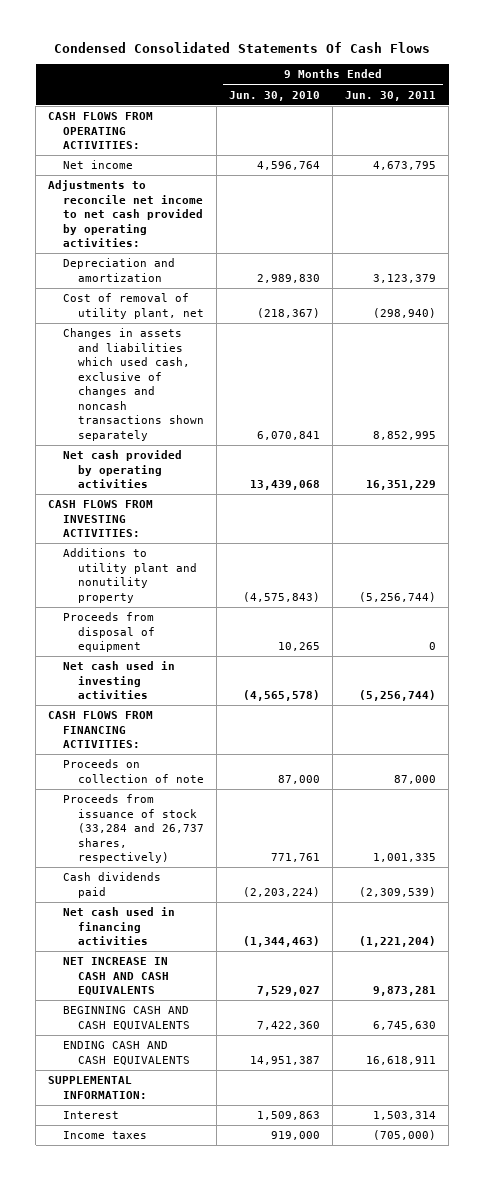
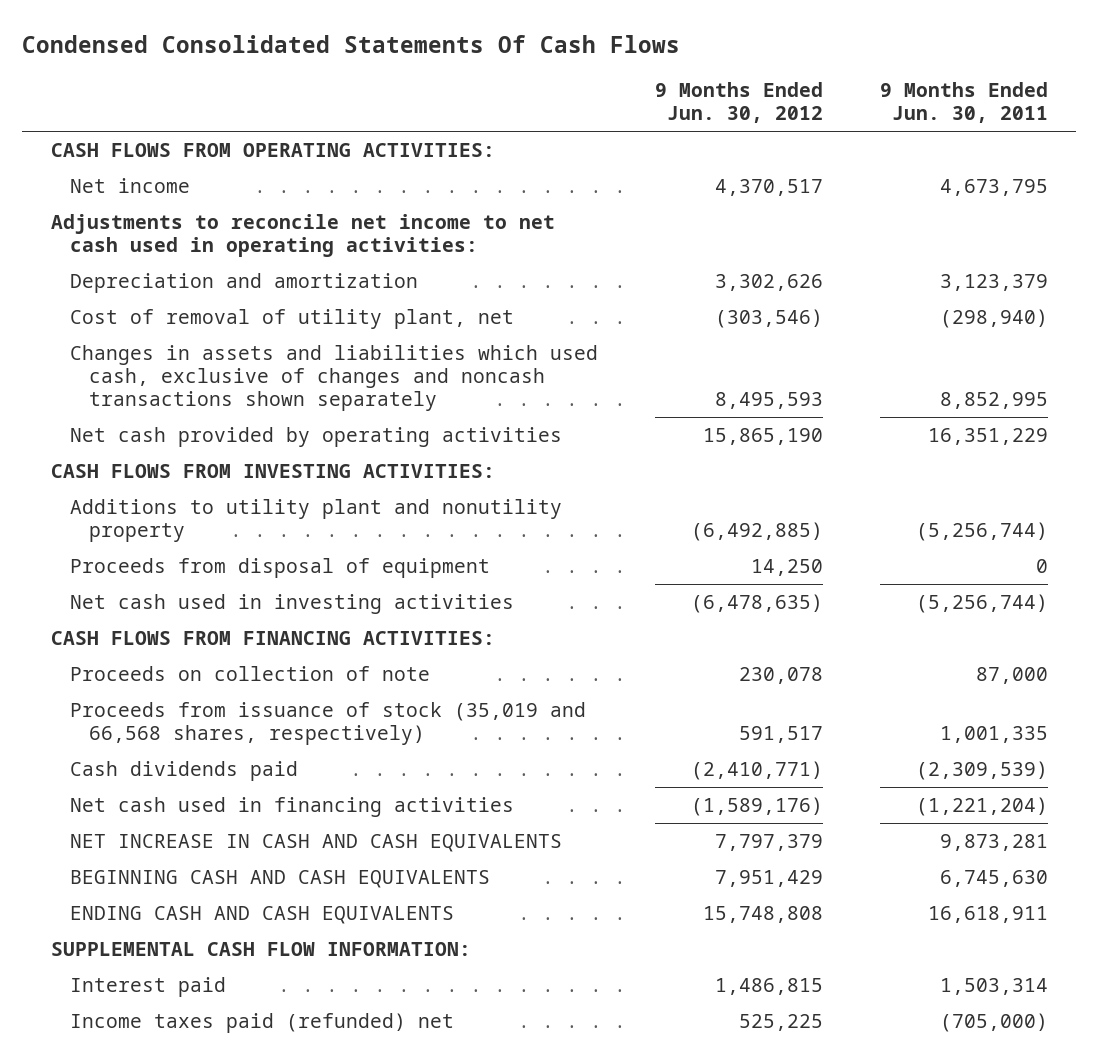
[229,90,321,101] Jun. 30, 2010 -> none
none -> [654,82,823,124] 9 Months Ended Jun. 30, 2012
[48,180,204,248] Adjustments to reconcile net income to net cash provided by operating activities: -> [50,214,555,257] Adjustments to reconcile net income to net cash used in operating activities:
[63,794,205,864] Proceeds from issuance of stock (33,284 and 26,737 shares, respectively) -> [69,702,586,745] Proceeds from issuance of stock (35,019 and 66,568 shares, respectively)
[48,1076,148,1099] SUPPLEMENTAL INFORMATION: -> [50,942,471,957] SUPPLEMENTAL CASH FLOW INFORMATION:
[63,1111,120,1120] Interest -> [69,977,226,998] Interest paid
[63,1131,148,1140] Income taxes -> [69,1013,454,1034] Income taxes paid (refunded) net

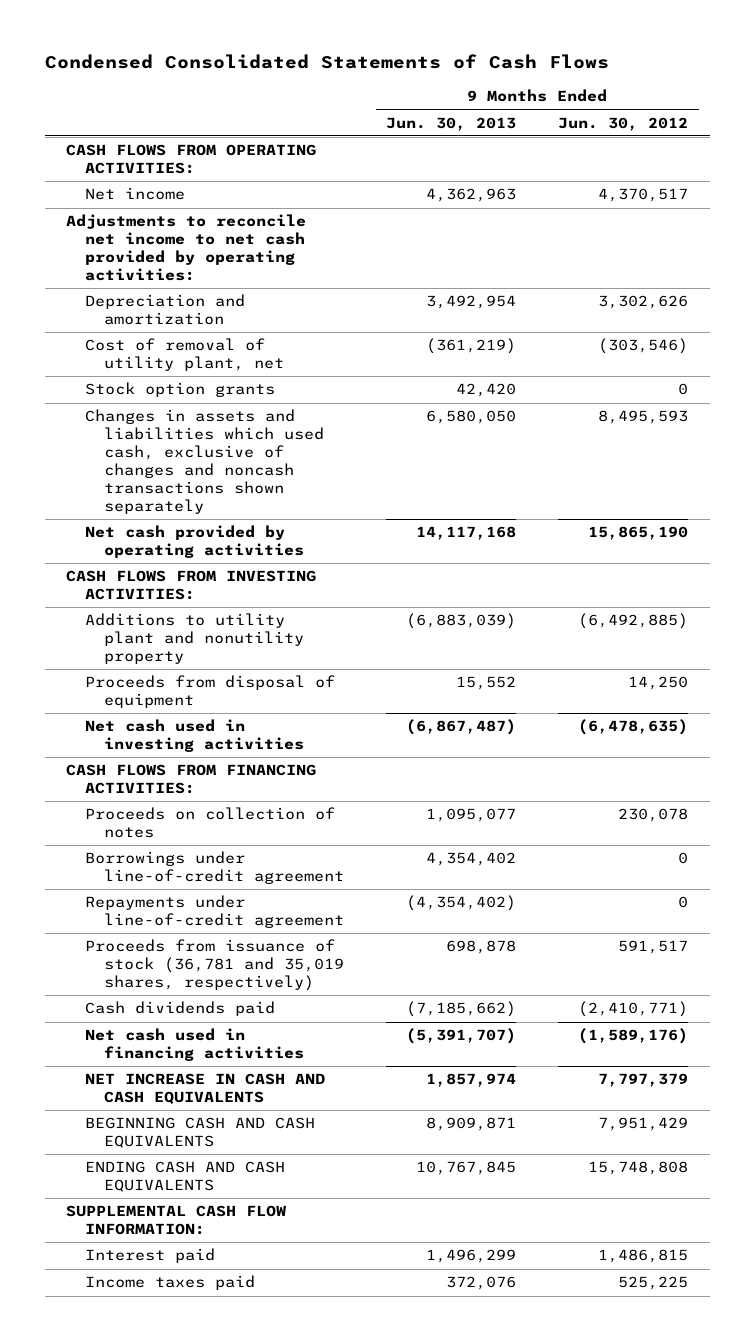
[22,34,681,53] Condensed Consolidated Statements Of Cash Flows -> [45,53,610,69] Condensed Consolidated Statements of Cash Flows
[879,82,1048,124] 9 Months Ended Jun. 30, 2011 -> none
none -> [386,116,517,131] Jun. 30, 2013
[50,214,555,257] Adjustments to reconcile net income to net cash used in operating activities: -> [66,214,307,282] Adjustments to reconcile net income to net cash provided by operating activities:
none -> [85,382,276,398] Stock option grants
[69,666,430,682] Proceeds on collection of note -> [85,807,336,839] Proceeds on collection of notes
none -> [85,851,344,885] Borrowings under line-of-credit agreement
none -> [85,895,344,929] Repayments under line-of-credit agreement
[69,702,586,745] Proceeds from issuance of stock (35,019 and 66,568 shares, respectively) -> [85,939,344,992] Proceeds from issuance of stock (36,781 and 35,019 shares, respectively)
[69,1013,454,1034] Income taxes paid (refunded) net -> [85,1275,256,1291] Income taxes paid

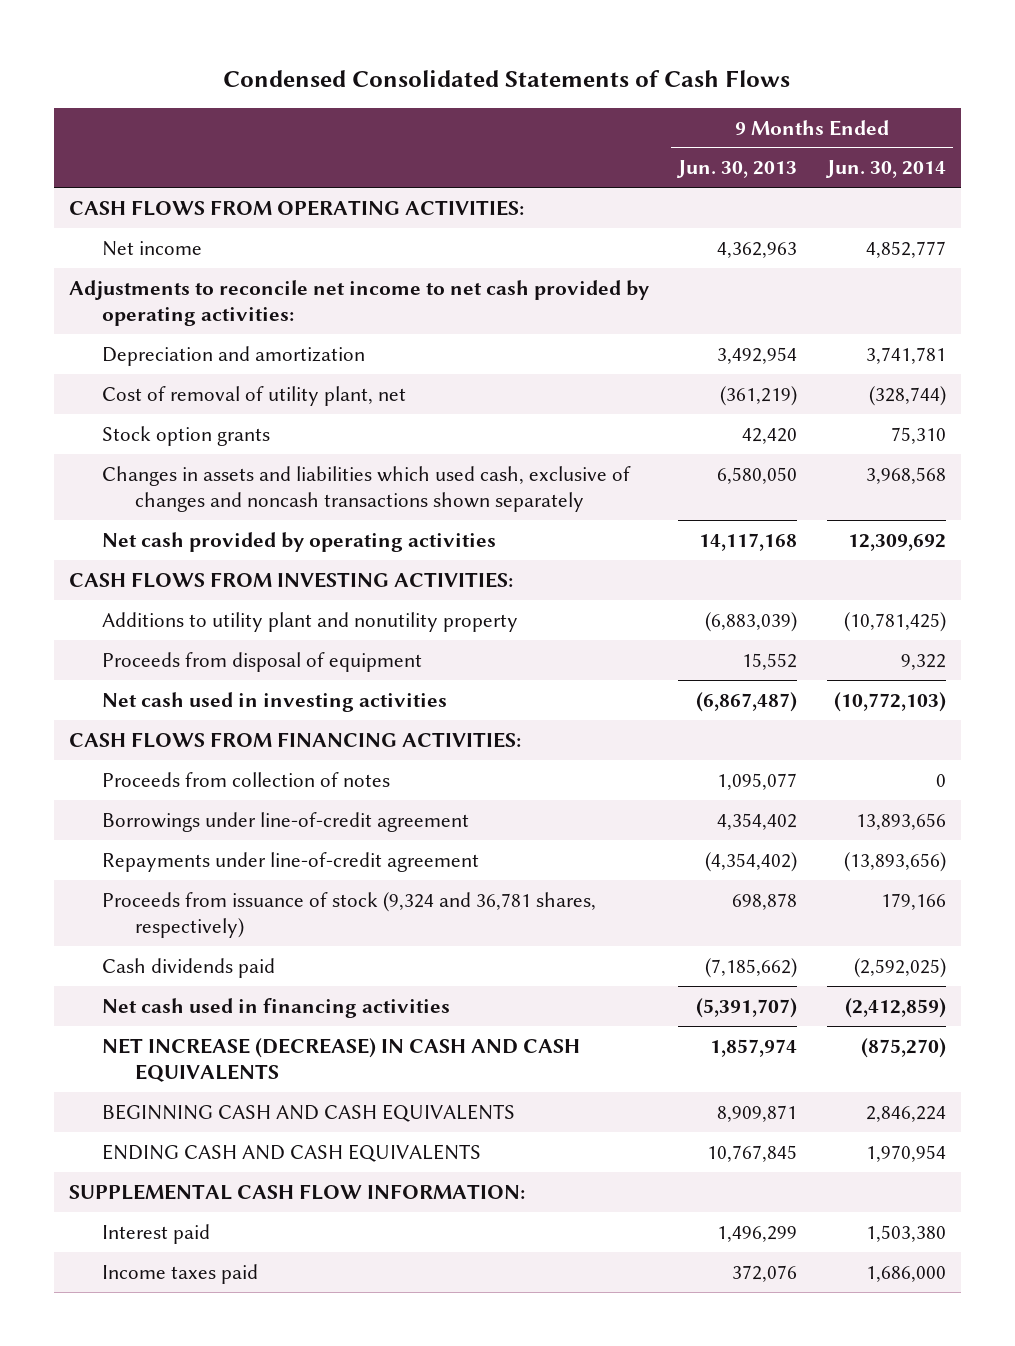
[558,116,689,131] Jun. 30, 2012 -> none
none -> [825,160,947,179] Jun. 30, 2014
[85,807,336,839] Proceeds on collection of notes -> [101,771,390,787] Proceeds from collection of notes
[85,939,344,992] Proceeds from issuance of stock (36,781 and 35,019 shares, respectively) -> [101,891,596,939] Proceeds from issuance of stock (9,324 and 36,781 shares, respectively)
[85,1073,326,1105] NET INCREASE IN CASH AND CASH EQUIVALENTS -> [101,1037,580,1083] NET INCREASE (DECREASE) IN CASH AND CASH EQUIVALENTS

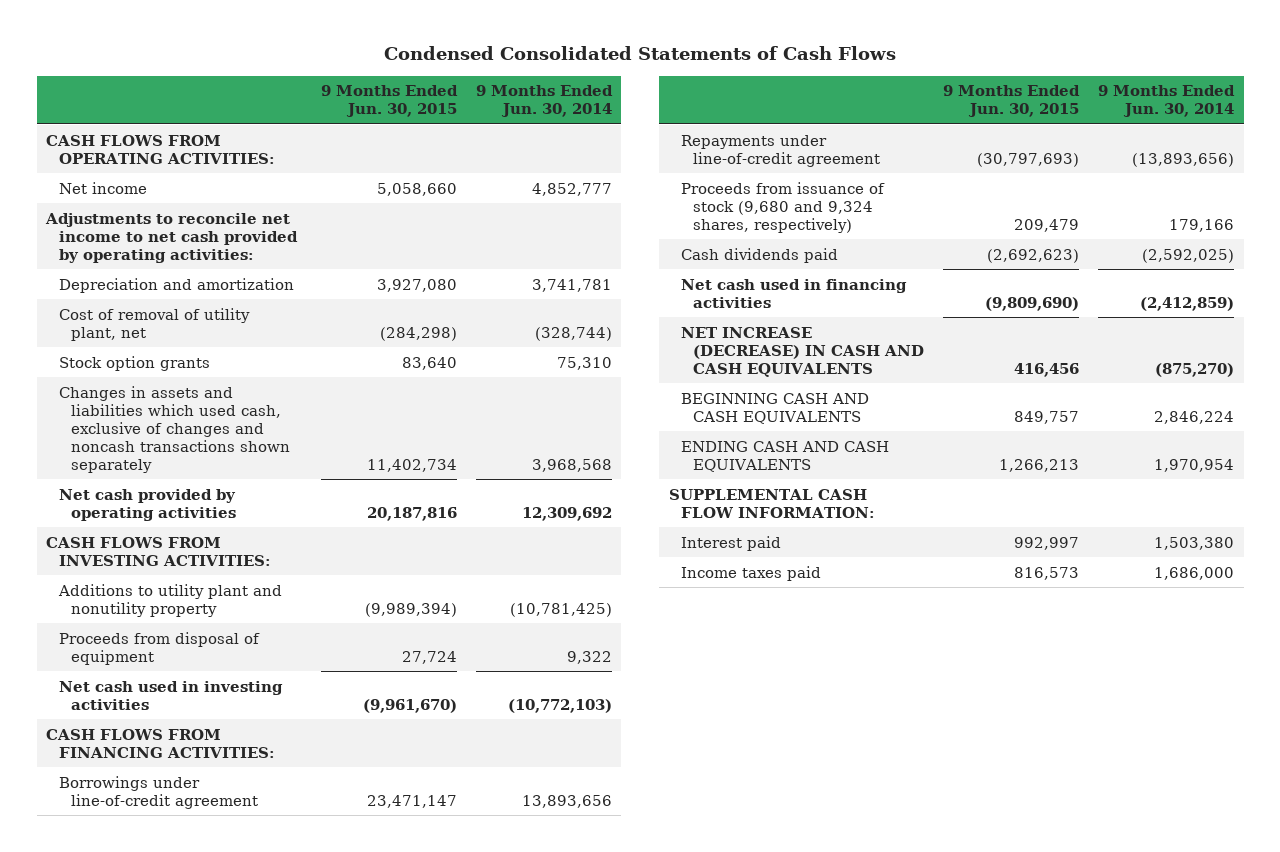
[676,160,798,179] Jun. 30, 2013 -> none
none -> [320,85,458,118] 9 Months Ended Jun. 30, 2015
[101,771,390,787] Proceeds from collection of notes -> none
[101,891,596,939] Proceeds from issuance of stock (9,324 and 36,781 shares, respectively) -> [680,181,885,233] Proceeds from issuance of stock (9,680 and 9,324 shares, respectively)

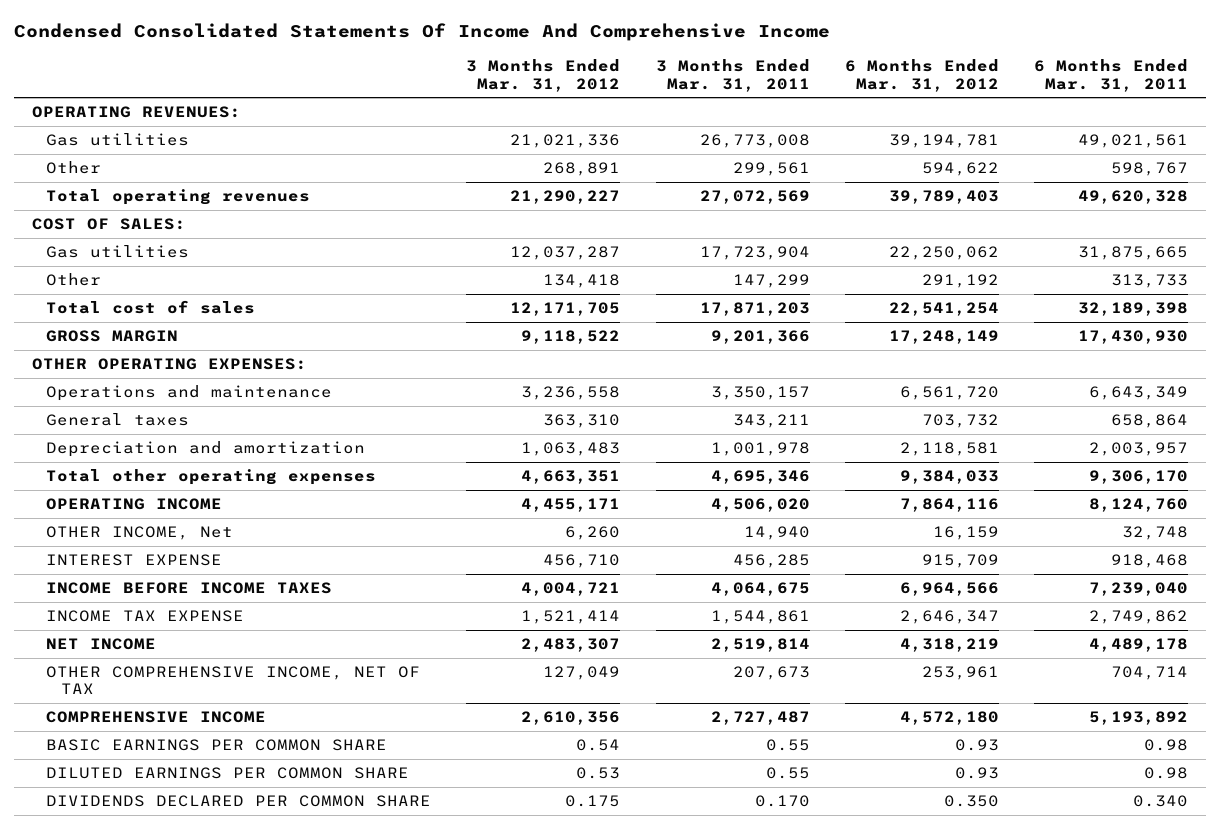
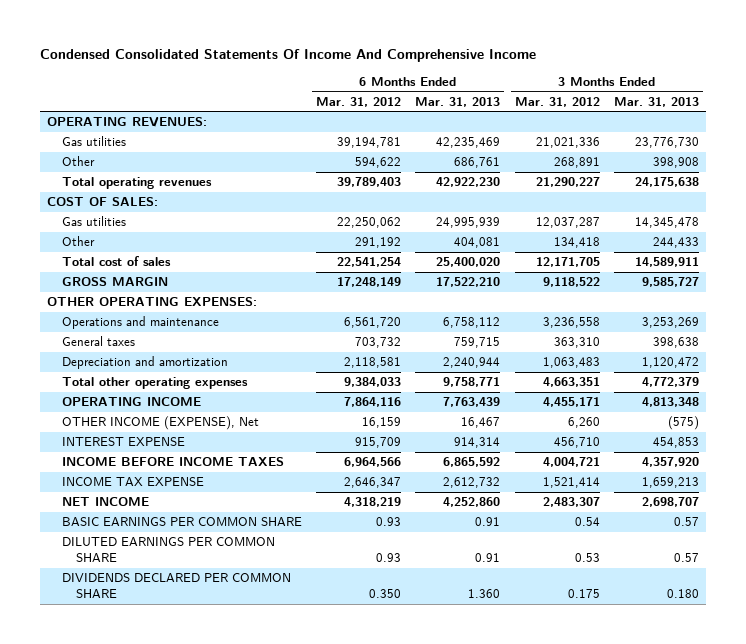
[655,59,810,92] 3 Months Ended Mar. 31, 2011 -> none
[1034,59,1189,92] 6 Months Ended Mar. 31, 2011 -> none
none -> [415,96,501,107] Mar. 31, 2013
none -> [614,96,700,107] Mar. 31, 2013
[46,526,234,541] OTHER INCOME, Net -> [61,416,259,431] OTHER INCOME (EXPENSE), Net
[46,666,421,695] OTHER COMPREHENSIVE INCOME, NET OF TAX -> none
[46,711,267,724] COMPREHENSIVE INCOME -> none

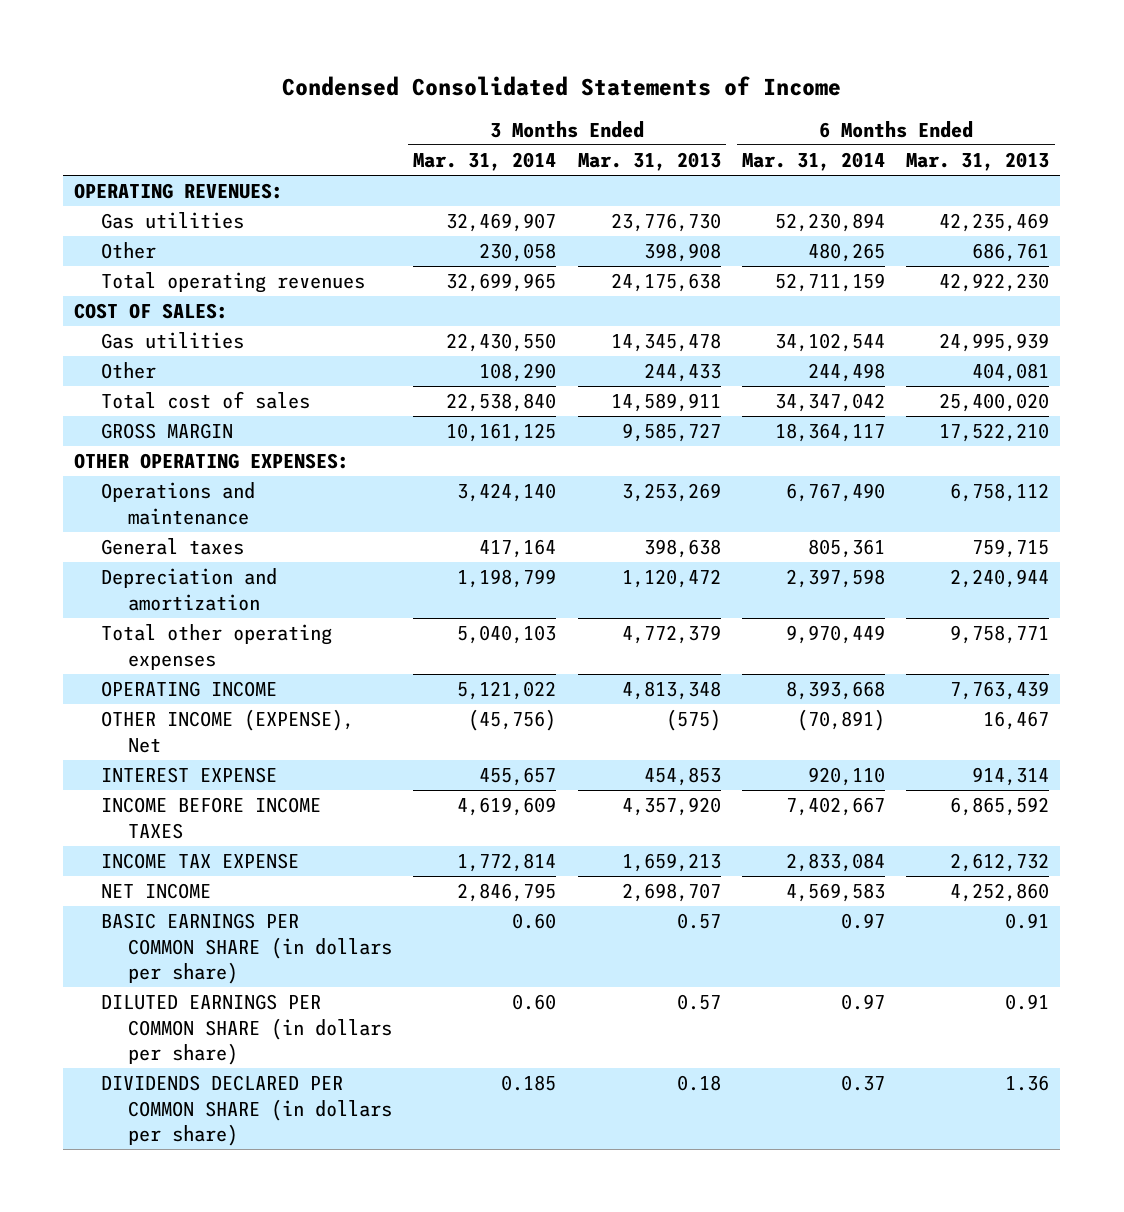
[39,49,536,63] Condensed Consolidated Statements Of Income And Comprehensive Income -> [281,75,841,96] Condensed Consolidated Statements of Income
[316,96,402,107] Mar. 31, 2012 -> none
[514,96,600,107] Mar. 31, 2012 -> none
none -> [413,152,557,172] Mar. 31, 2014
none -> [741,152,885,172] Mar. 31, 2014
[61,517,302,527] BASIC EARNINGS PER COMMON SHARE -> [100,913,392,985] BASIC EARNINGS PER COMMON SHARE (in dollars per share)
[61,537,275,563] DILUTED EARNINGS PER COMMON SHARE -> [100,994,392,1066] DILUTED EARNINGS PER COMMON SHARE (in dollars per share)
[61,573,291,599] DIVIDENDS DECLARED PER COMMON SHARE -> [100,1075,392,1147] DIVIDENDS DECLARED PER COMMON SHARE (in dollars per share)
[468,589,501,599] 1.360 -> [1005,1075,1050,1092] 1.36
[667,589,700,599] 0.180 -> [676,1075,721,1092] 0.18

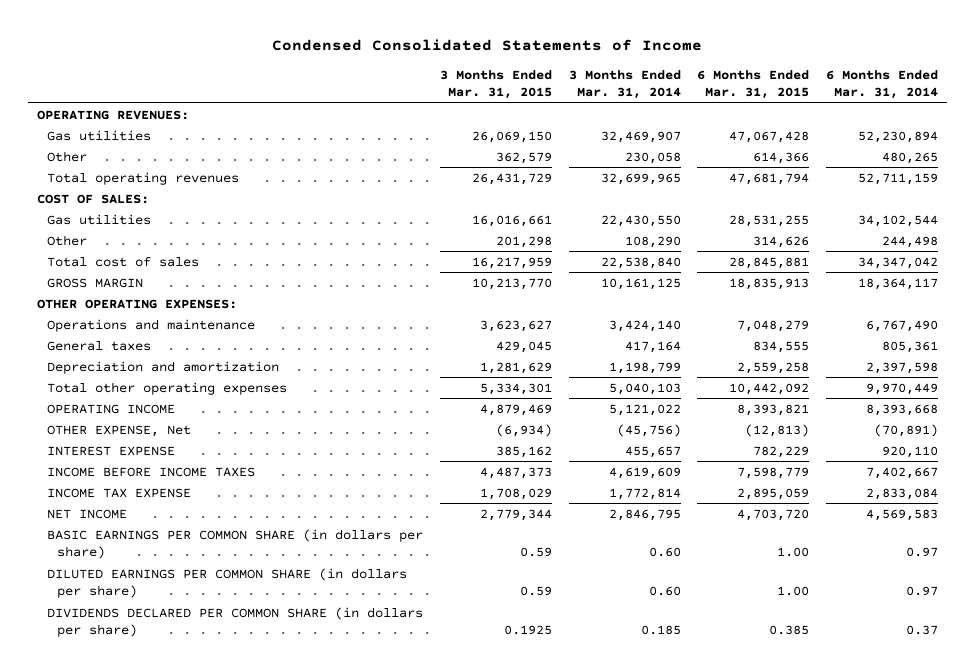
[577,152,721,172] Mar. 31, 2013 -> none
[906,152,1050,172] Mar. 31, 2013 -> none
none -> [439,69,552,100] 3 Months Ended Mar. 31, 2015
none -> [697,69,810,100] 6 Months Ended Mar. 31, 2015
[100,709,354,753] OTHER INCOME (EXPENSE), Net -> [46,424,191,437] OTHER EXPENSE, Net

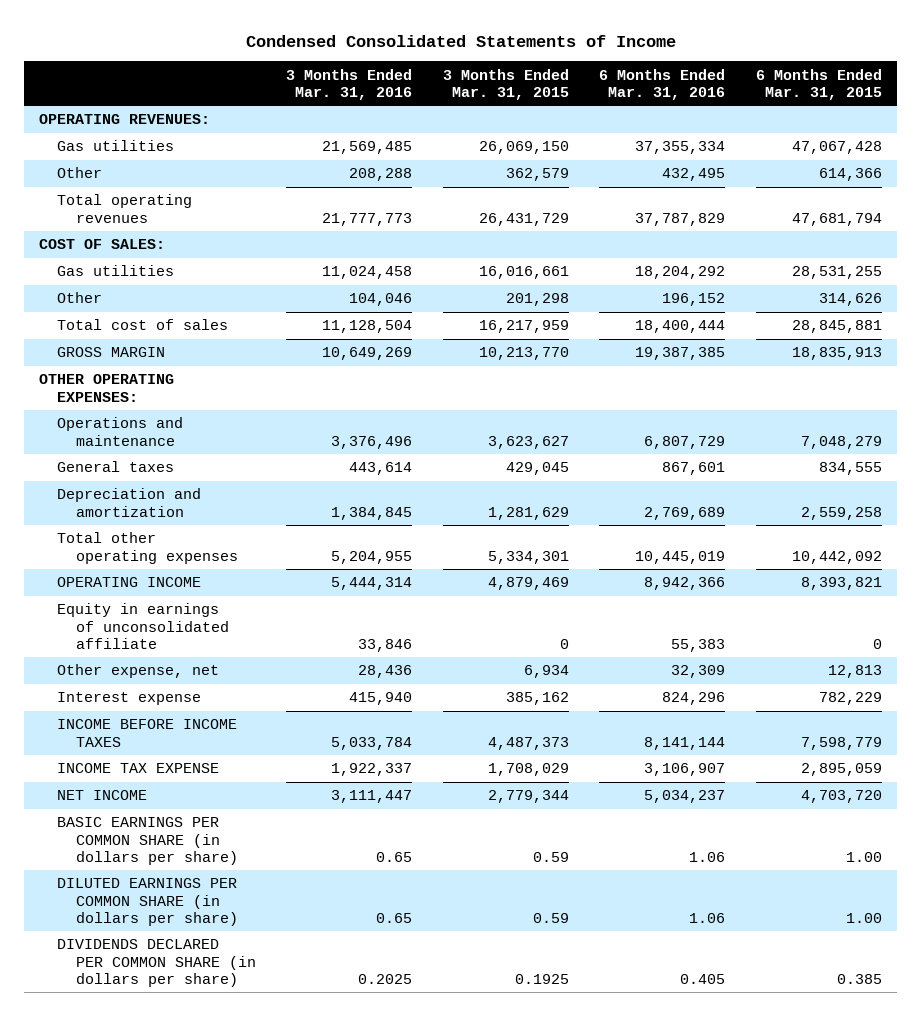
[568,69,681,100] 3 Months Ended Mar. 31, 2014 -> none
[826,69,939,100] 6 Months Ended Mar. 31, 2014 -> none
none -> [286,68,413,100] 3 Months Ended Mar. 31, 2016
none -> [599,68,726,100] 6 Months Ended Mar. 31, 2016
none -> [57,603,229,649] Equity in earnings of unconsolidated affiliate
[46,424,191,437] OTHER EXPENSE, Net -> [57,664,220,679] Other expense, net
[495,423,552,437] (6,934) -> [523,665,569,679] 6,934
[745,423,810,437] (12,813) -> [828,665,883,679] 12,813
[46,445,175,456] INTEREST EXPENSE -> [57,692,202,706] Interest expense

